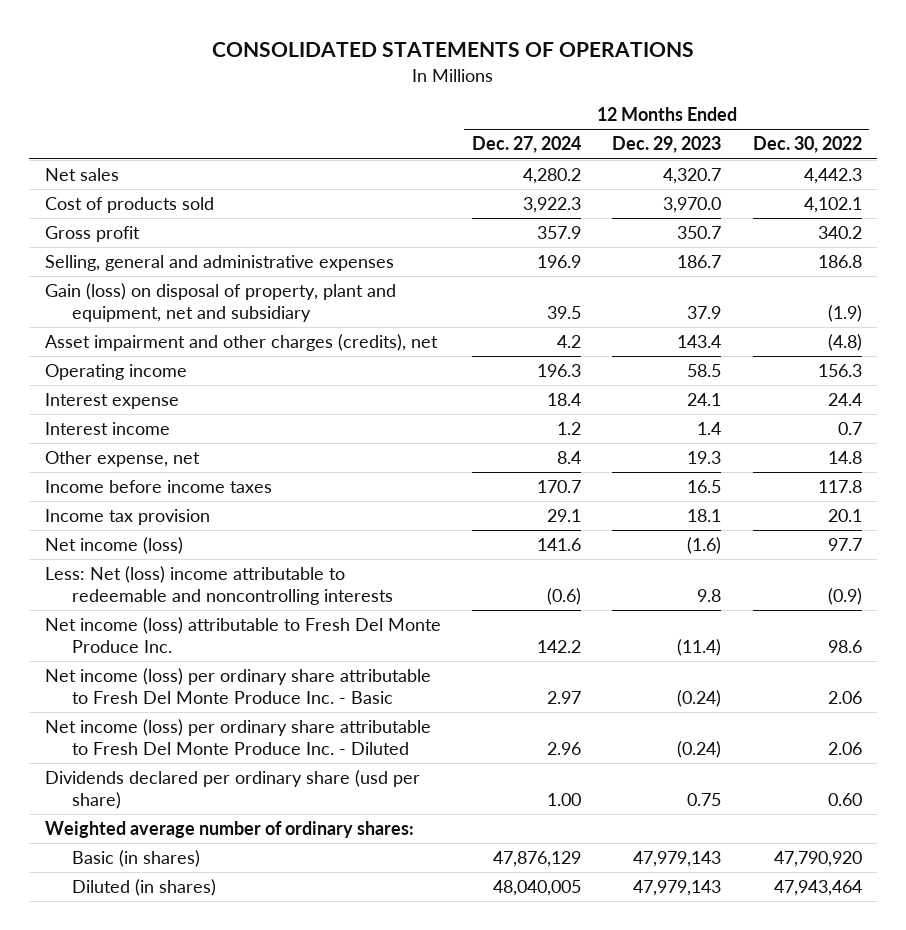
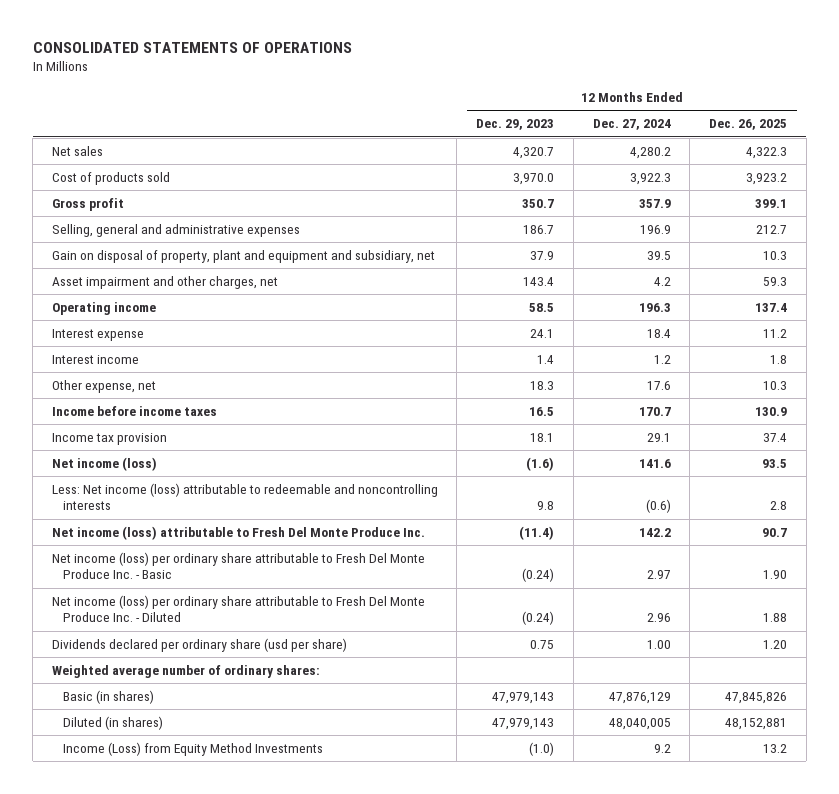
[752,136,862,154] Dec. 30, 2022 -> none
none -> [709,119,788,131] Dec. 26, 2025
[44,283,396,322] Gain (loss) on disposal of property, plant and equipment, net and subsidiary -> [51,249,435,263] Gain on disposal of property, plant and equipment and subsidiary, net
[44,334,438,352] Asset impairment and other charges (credits), net -> [51,275,278,289] Asset impairment and other charges, net
[557,451,582,465] 8.4 -> [646,380,671,390] 17.6
[687,451,722,465] 19.3 -> [530,380,555,390] 18.3
[44,566,394,605] Less: Net (loss) income attributable to redeemable and noncontrolling interests -> [51,482,438,511] Less: Net income (loss) attributable to redeemable and noncontrolling interests
none -> [62,741,323,756] Income (Loss) from Equity Method Investments

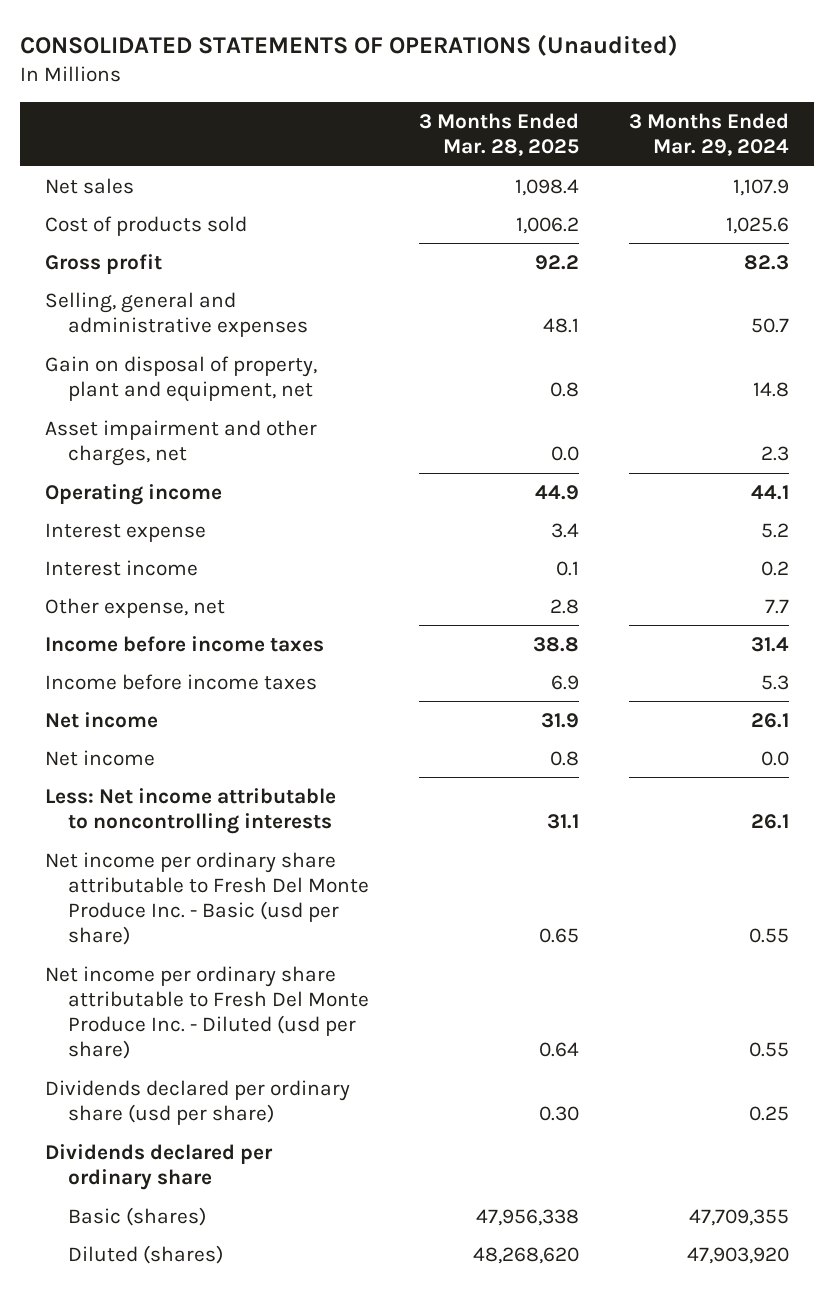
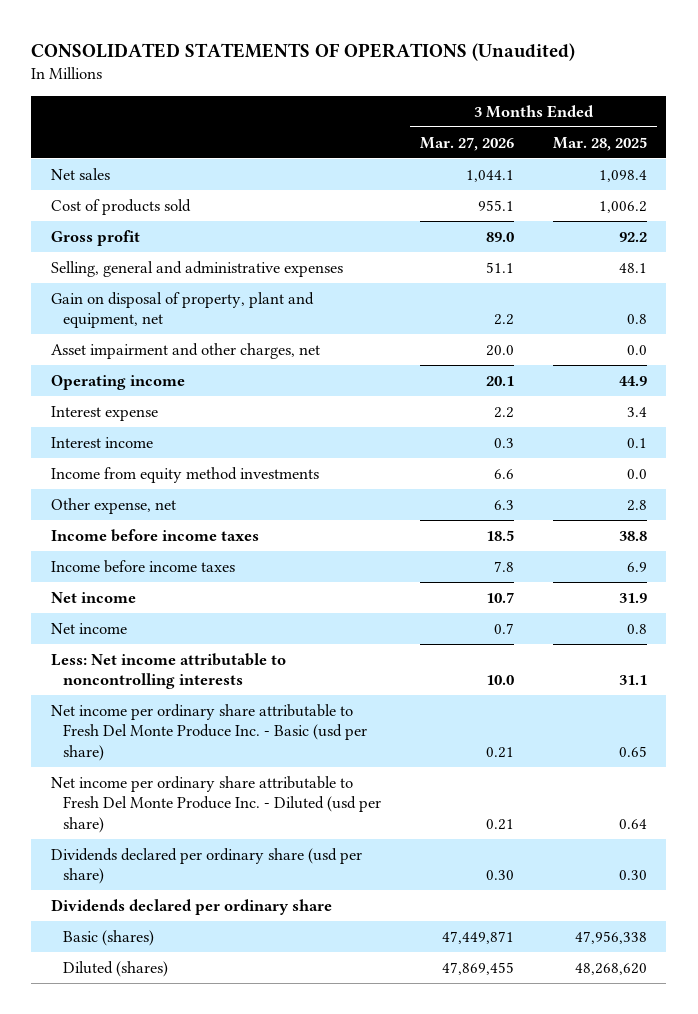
[629,113,790,157] 3 Months Ended Mar. 29, 2024 -> none
none -> [420,136,515,151] Mar. 27, 2026
none -> [50,466,319,483] Income from equity method investments

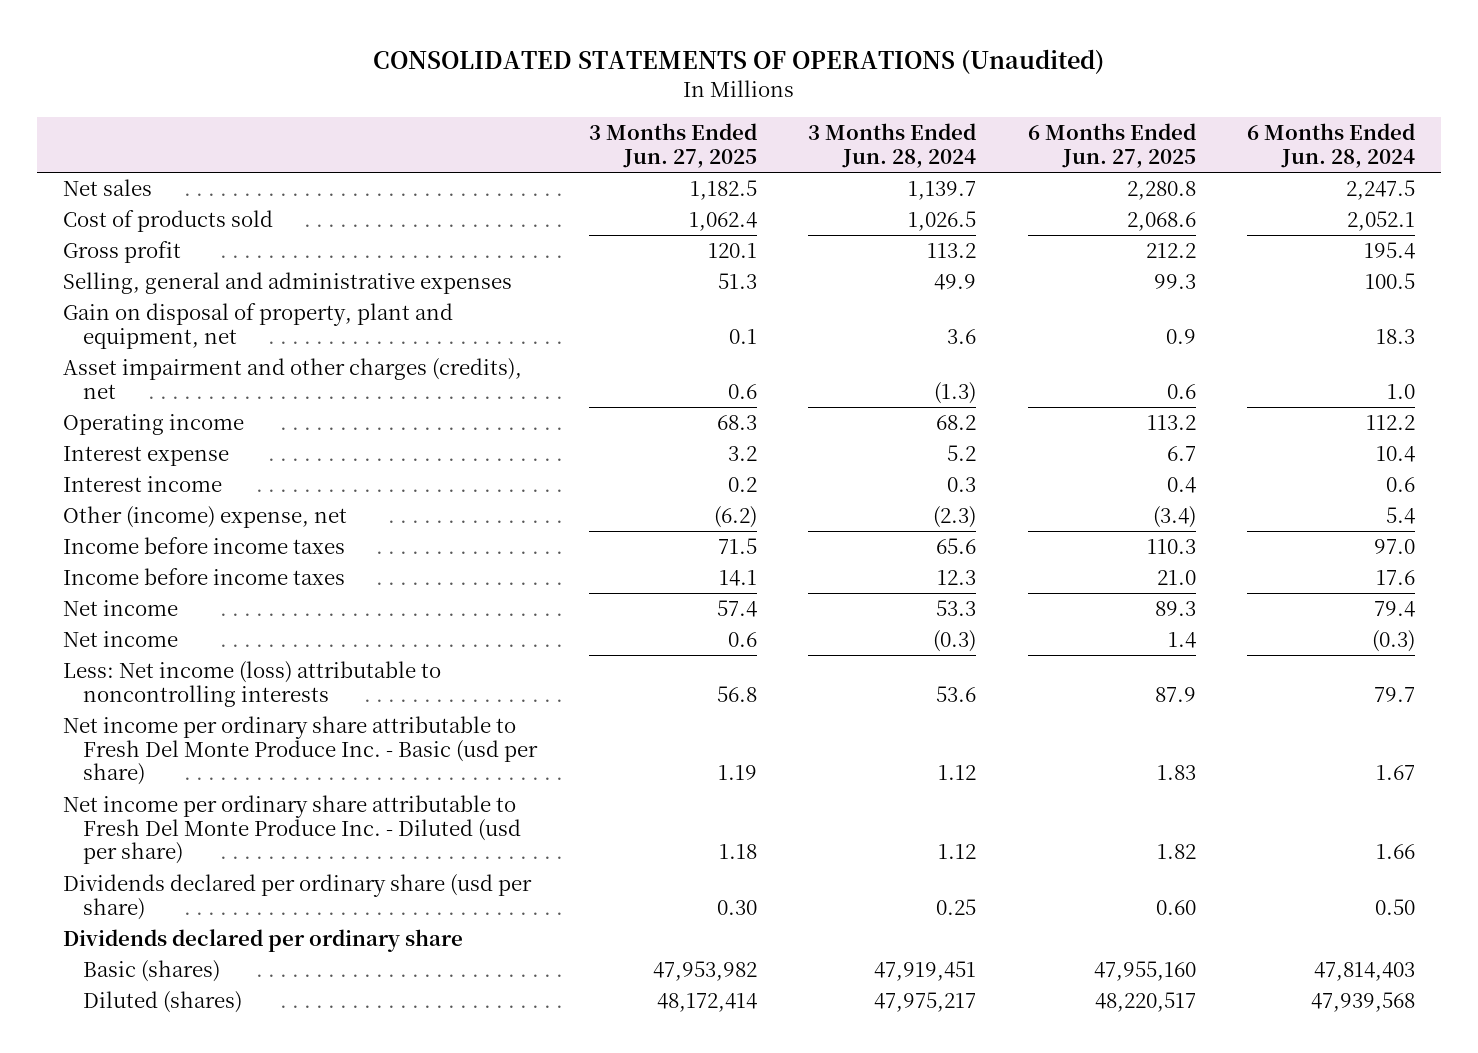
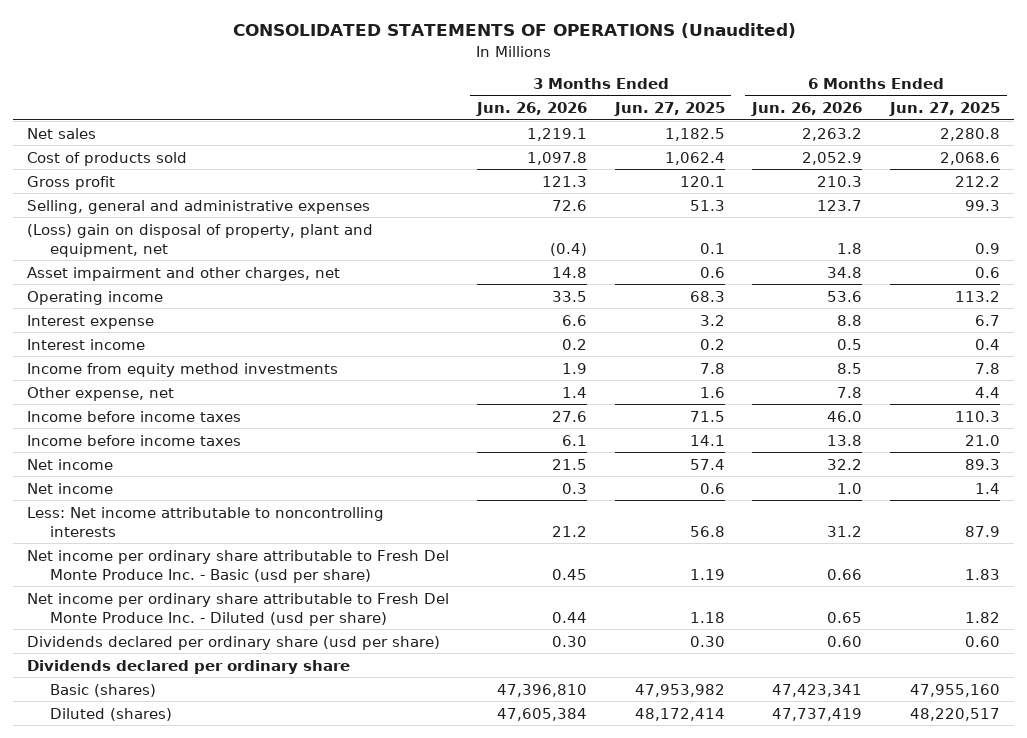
[808,123,977,169] 3 Months Ended Jun. 28, 2024 -> none
[1246,123,1415,169] 6 Months Ended Jun. 28, 2024 -> none
none -> [475,102,587,117] Jun. 26, 2026
none -> [751,102,863,117] Jun. 26, 2026
[62,303,453,349] Gain on disposal of property, plant and equipment, net -> [27,223,374,257] (Loss) gain on disposal of property, plant and equipment, net
[62,358,522,399] Asset impairment and other charges (credits), net -> [27,266,341,281] Asset impairment and other charges, net
none -> [27,362,339,377] Income from equity method investments
[62,506,347,529] Other (income) expense, net -> [27,386,175,401] Other expense, net
[713,506,757,529] (6.2) -> [699,386,725,398] 1.6
[1152,506,1196,529] (3.4) -> [974,386,1000,398] 4.4
[62,661,441,707] Less: Net income (loss) attributable to noncontrolling interests -> [27,506,385,537] Less: Net income attributable to noncontrolling interests

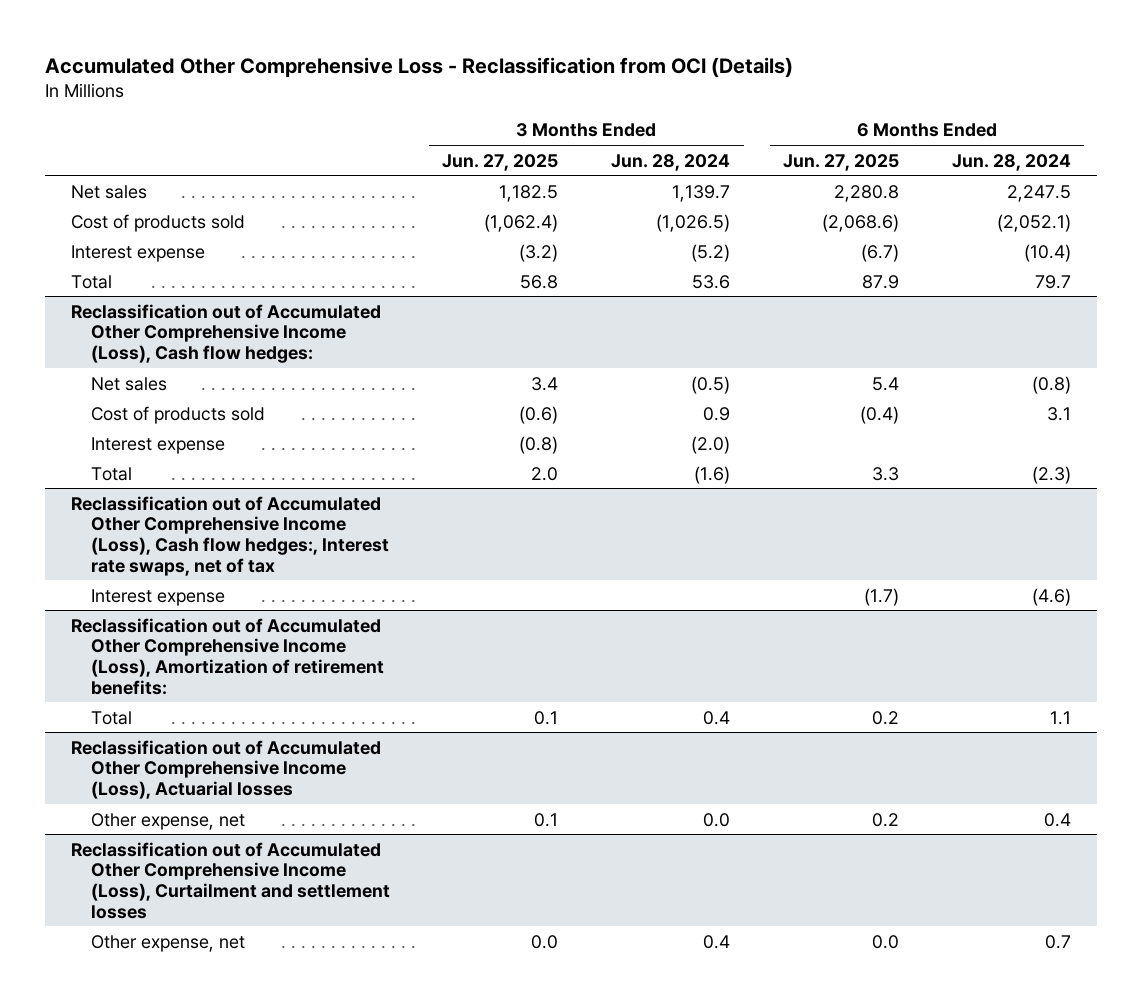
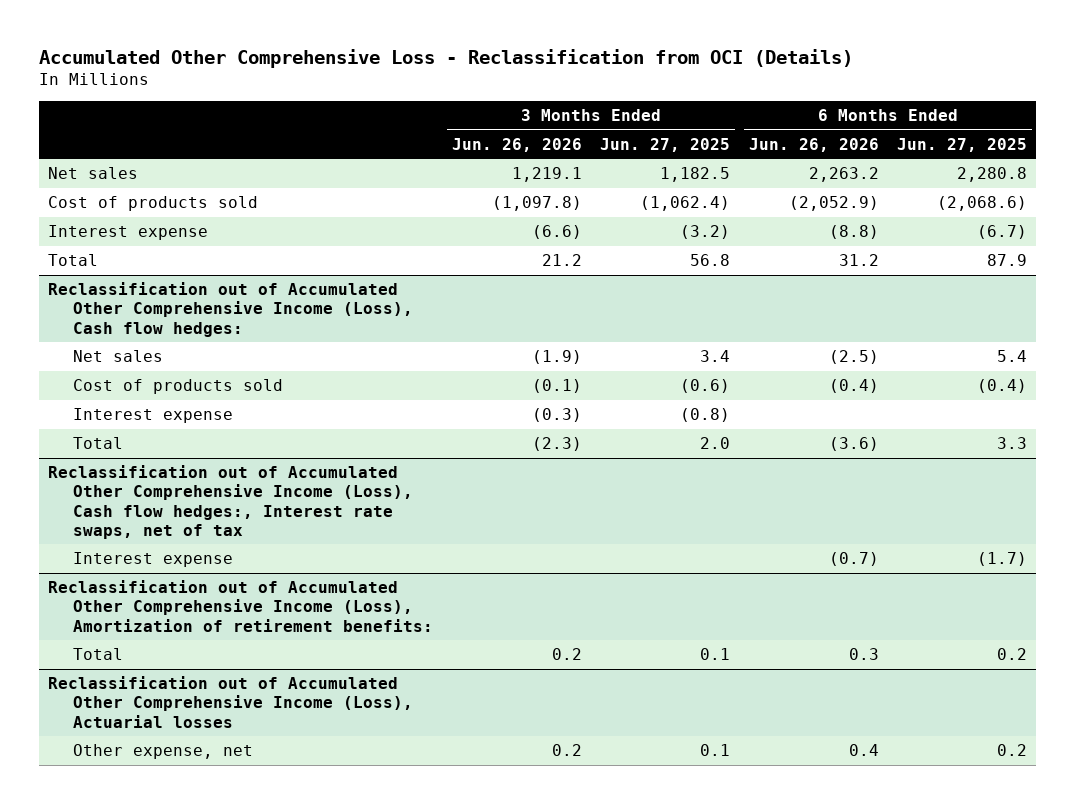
[611,153,731,171] Jun. 28, 2024 -> none
[951,153,1071,171] Jun. 28, 2024 -> none
none -> [451,137,582,152] Jun. 26, 2026
none -> [748,137,879,152] Jun. 26, 2026
[71,841,390,919] Reclassification out of Accumulated Other Comprehensive Income (Loss), Curtailment and settlement losses -> none
[90,934,245,952] Other expense, net -> none

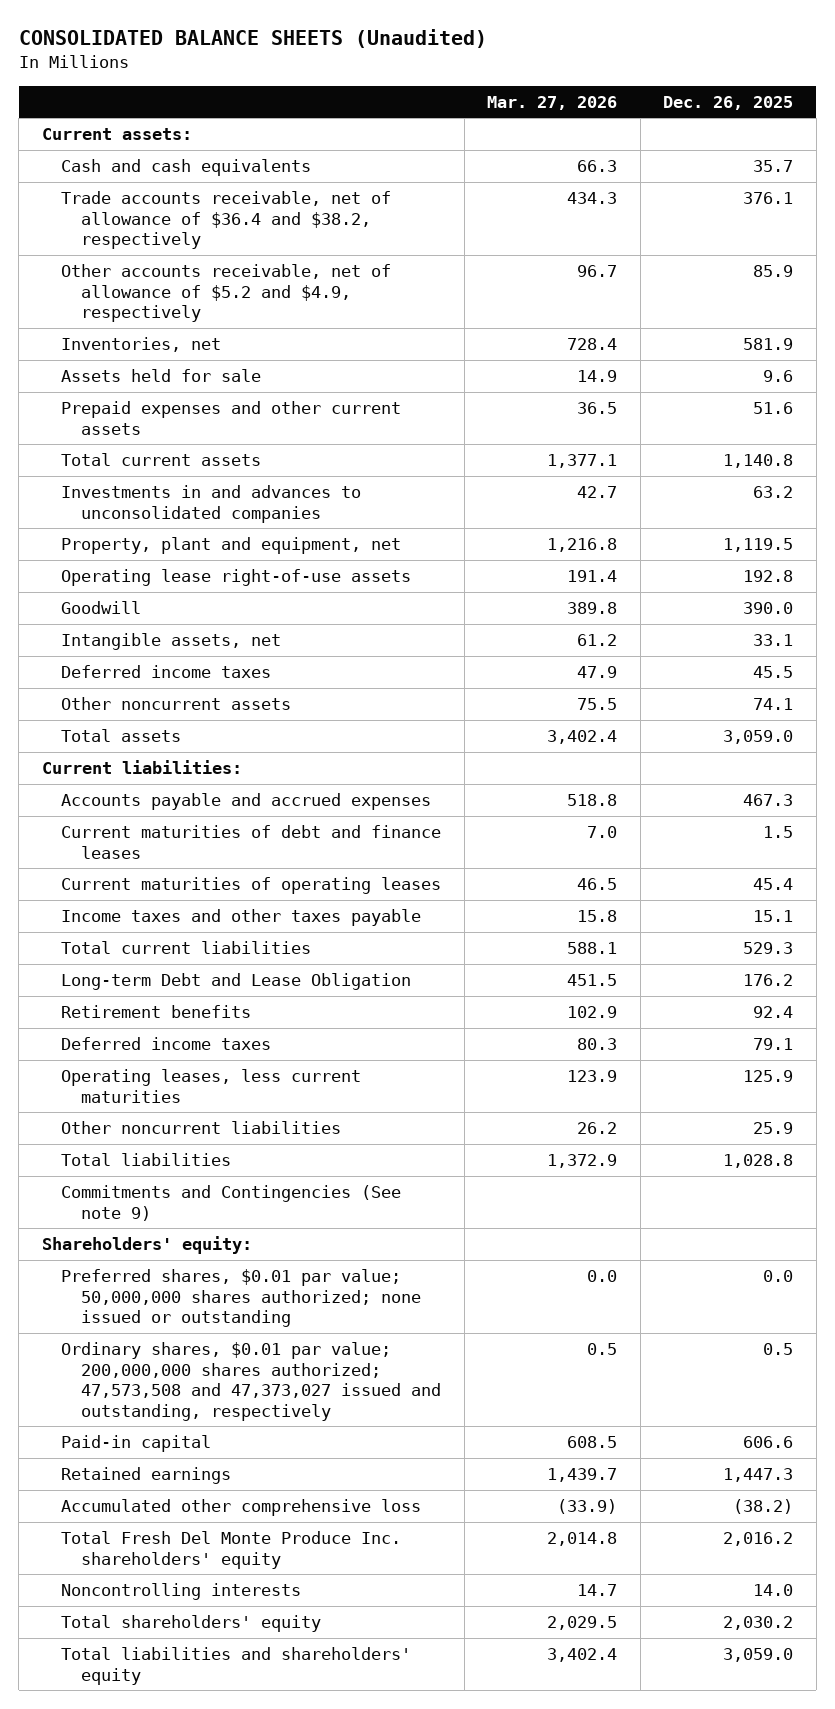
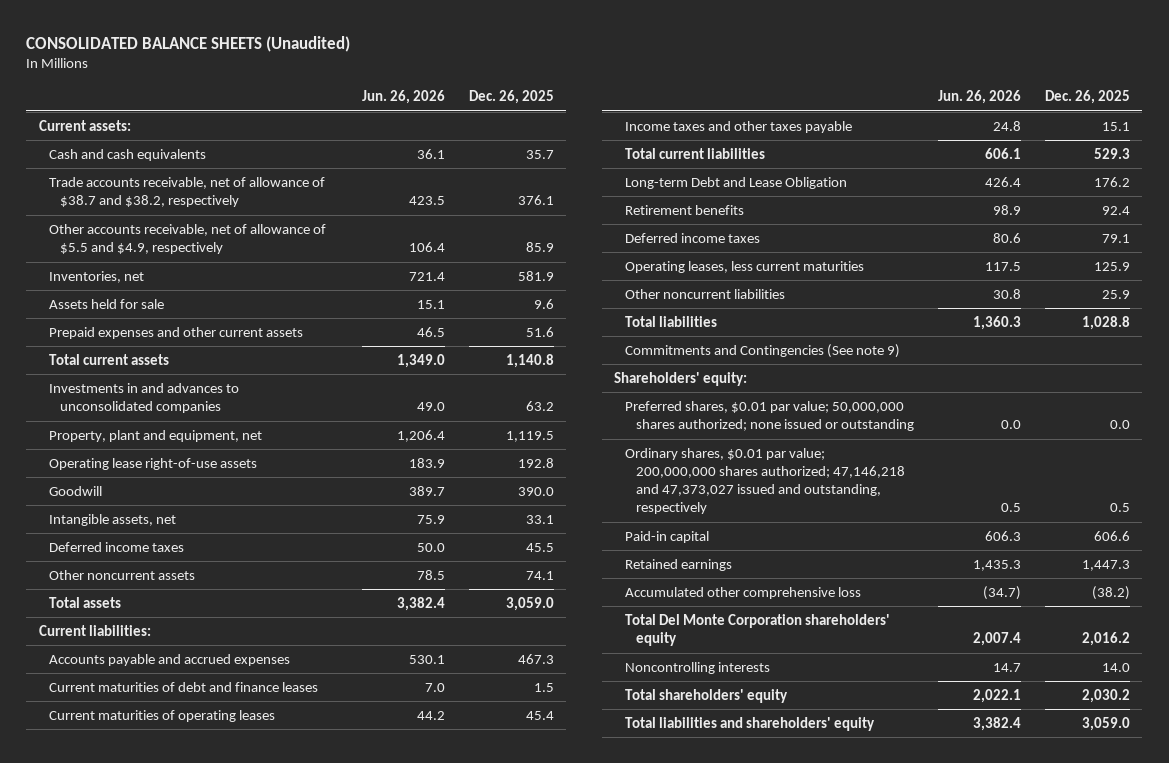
[487,95,618,110] Mar. 27, 2026 -> none
none -> [362,89,446,104] Jun. 26, 2026
[61,191,392,250] Trade accounts receivable, net of allowance of $36.4 and $38.2, respectively -> [49,176,326,207] Trade accounts receivable, net of allowance of $38.7 and $38.2, respectively
[61,264,392,323] Other accounts receivable, net of allowance of $5.2 and $4.9, respectively -> [49,223,327,254] Other accounts receivable, net of allowance of $5.5 and $4.9, respectively
[61,1342,441,1421] Ordinary shares, $0.01 par value; 200,000,000 shares authorized; 47,573,508 and 47,373,027 issued and outstanding, respectively -> [624,447,905,515] Ordinary shares, $0.01 par value; 200,000,000 shares authorized; 47,146,218 and 47,373,027 issued and outstanding, respectively
[61,1531,402,1569] Total Fresh Del Monte Produce Inc. shareholders' equity -> [624,613,890,646] Total Del Monte Corporation shareholders' equity

